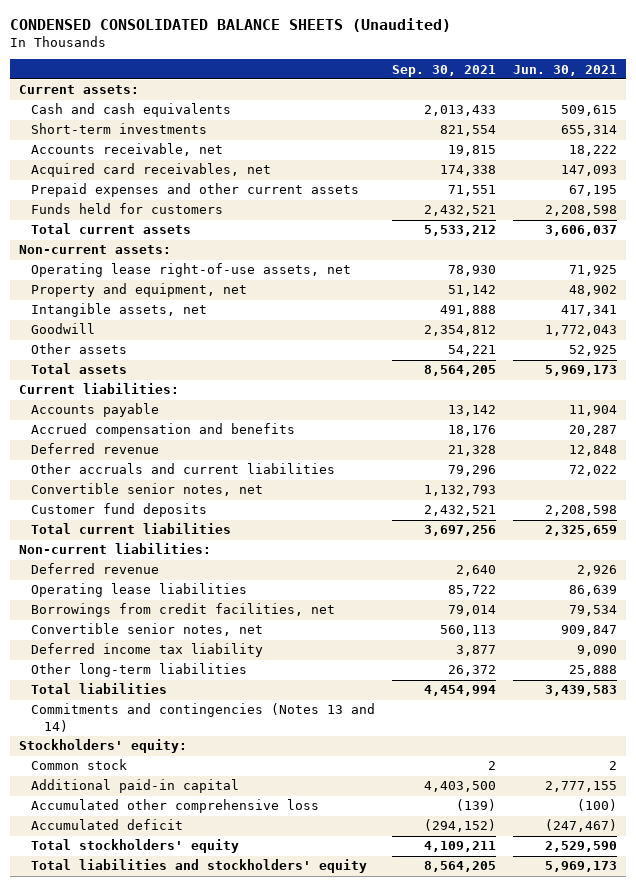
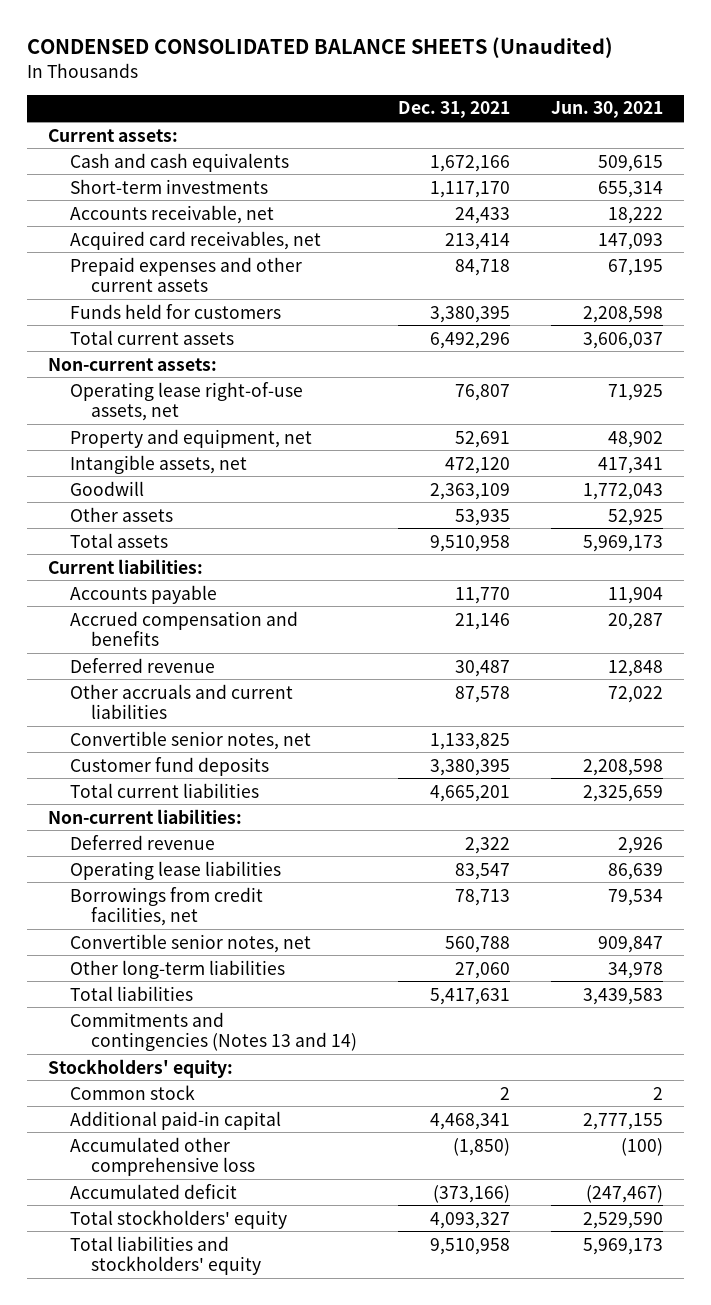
[392,64,497,77] Sep. 30, 2021 -> none
none -> [398,101,511,119] Dec. 31, 2021
[31,643,264,658] Deferred income tax liability -> none
[569,665,618,677] 25,888 -> [608,961,664,979] 34,978

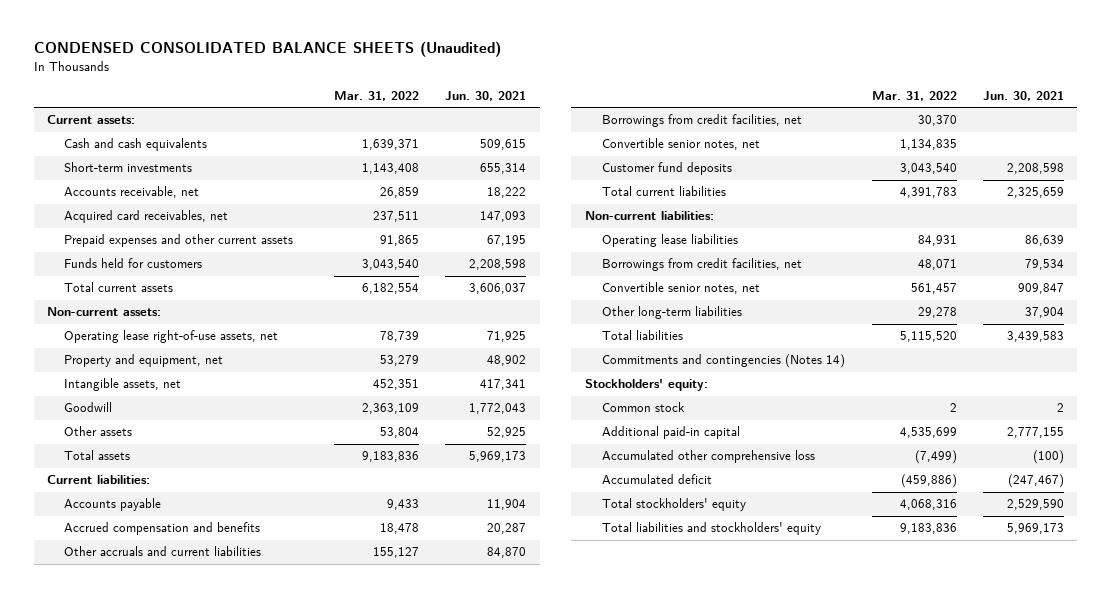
[398,101,511,119] Dec. 31, 2021 -> none
none -> [333,90,419,101] Mar. 31, 2022
[69,657,215,673] Deferred revenue -> none
[608,685,664,703] 72,022 -> [487,547,527,559] 84,870
none -> [602,114,803,128] Borrowings from credit facilities, net
[69,834,215,850] Deferred revenue -> none
[608,961,664,979] 34,978 -> [1025,307,1065,319] 37,904
[69,1011,357,1052] Commitments and contingencies (Notes 13 and 14) -> [602,354,846,369] Commitments and contingencies (Notes 14)

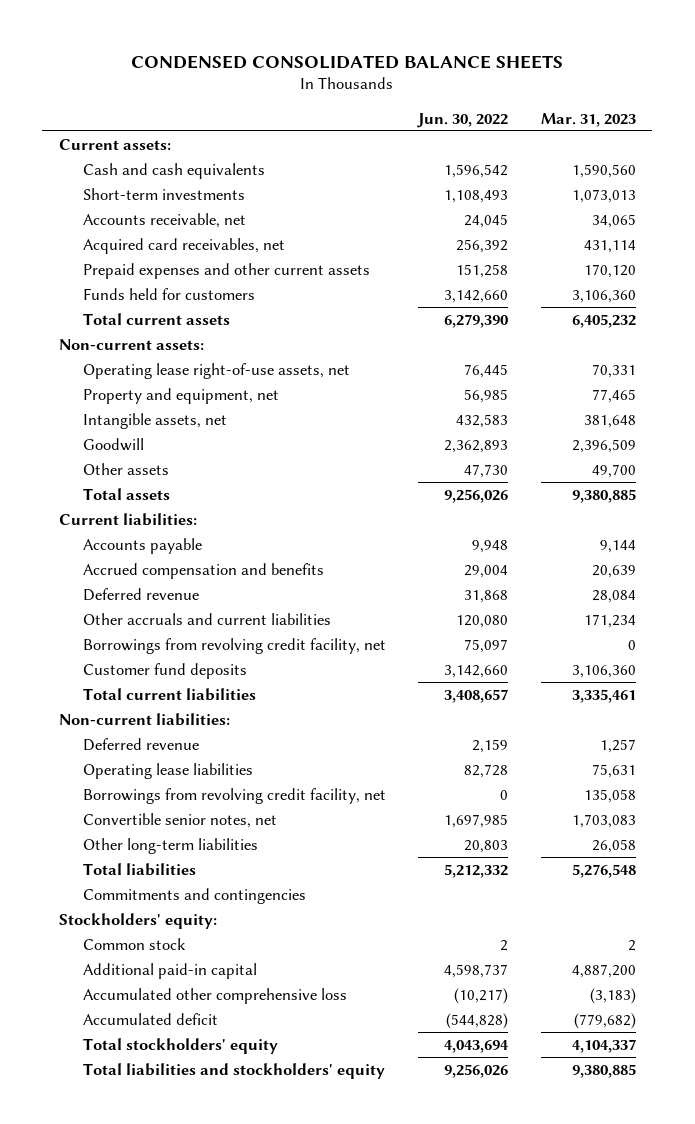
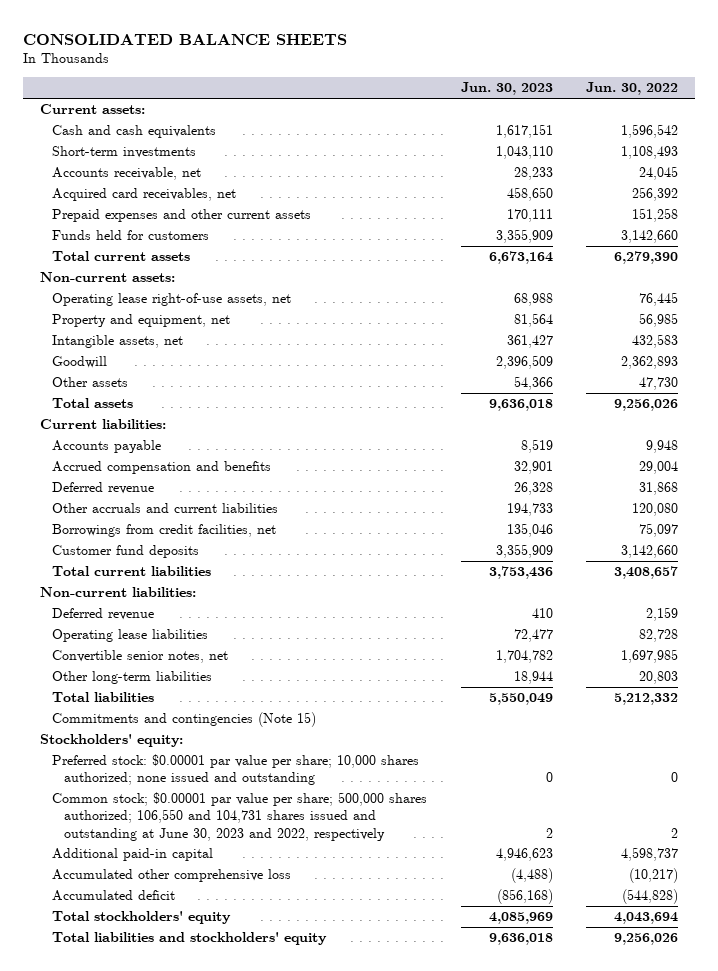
[131,54,564,69] CONDENSED CONSOLIDATED BALANCE SHEETS -> [22,33,347,45] CONSOLIDATED BALANCE SHEETS
[540,112,636,127] Mar. 31, 2023 -> none
none -> [460,82,553,96] Jun. 30, 2023
[82,637,386,654] Borrowings from revolving credit facility, net -> [51,524,276,538] Borrowings from credit facilities, net
[82,787,386,804] Borrowings from revolving credit facility, net -> none
[82,887,306,904] Commitments and contingencies -> [51,712,316,728] Commitments and contingencies (Note 15)
none -> [51,754,419,786] Preferred stock: $0.00001 par value per share; 10,000 shares authorized; none issued and outstanding
[82,937,186,950] Common stock -> [51,792,427,841] Common stock; $0.00001 par value per share; 500,000 shares authorized; 106,550 and 104,731 shares issued and outstanding at June 30, 2023 and 2022, respectively

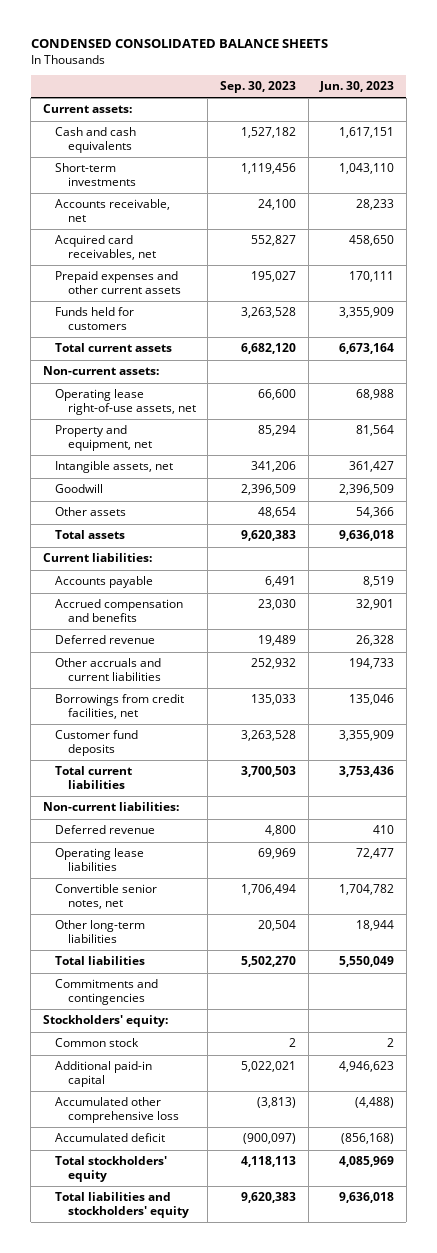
[22,33,347,45] CONSOLIDATED BALANCE SHEETS -> [30,39,328,49] CONDENSED CONSOLIDATED BALANCE SHEETS
[586,82,679,96] Jun. 30, 2022 -> none
none -> [219,81,296,94] Sep. 30, 2023
[51,712,316,728] Commitments and contingencies (Note 15) -> [55,979,159,1006] Commitments and contingencies
[51,754,419,786] Preferred stock: $0.00001 par value per share; 10,000 shares authorized; none issued and outstanding -> none
[51,792,427,841] Common stock; $0.00001 par value per share; 500,000 shares authorized; 106,550 and 104,731 shares issued and outstanding at June 30, 2023 and 2022, respectively -> [55,1038,140,1048] Common stock

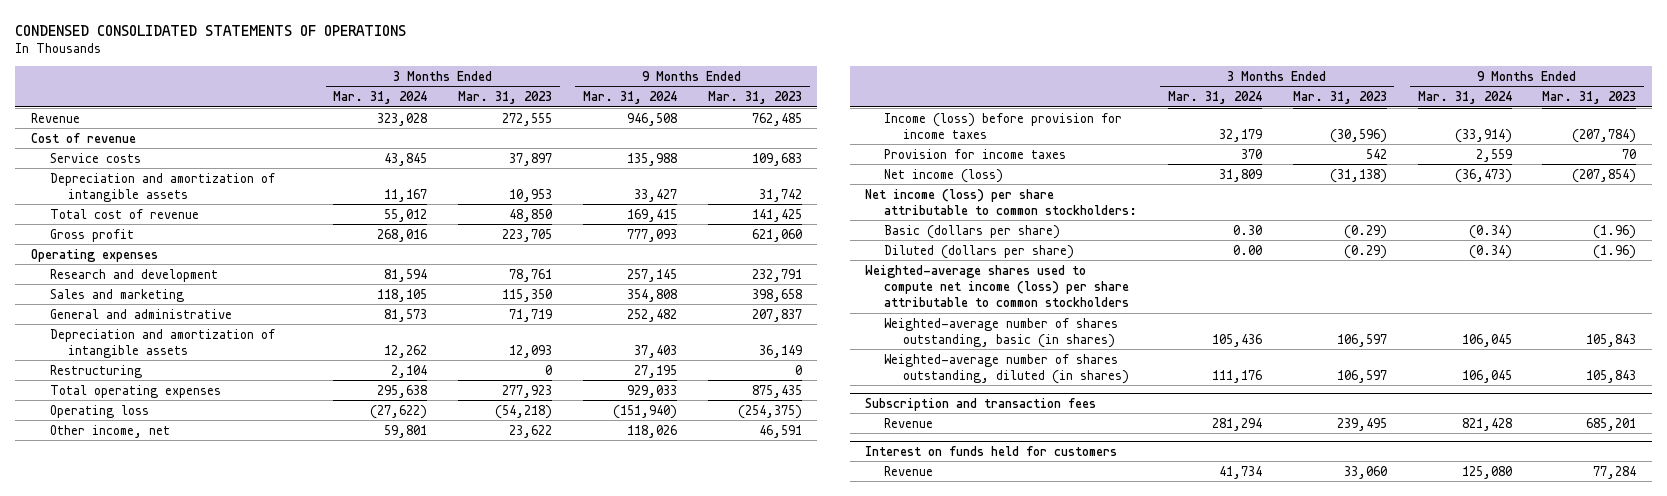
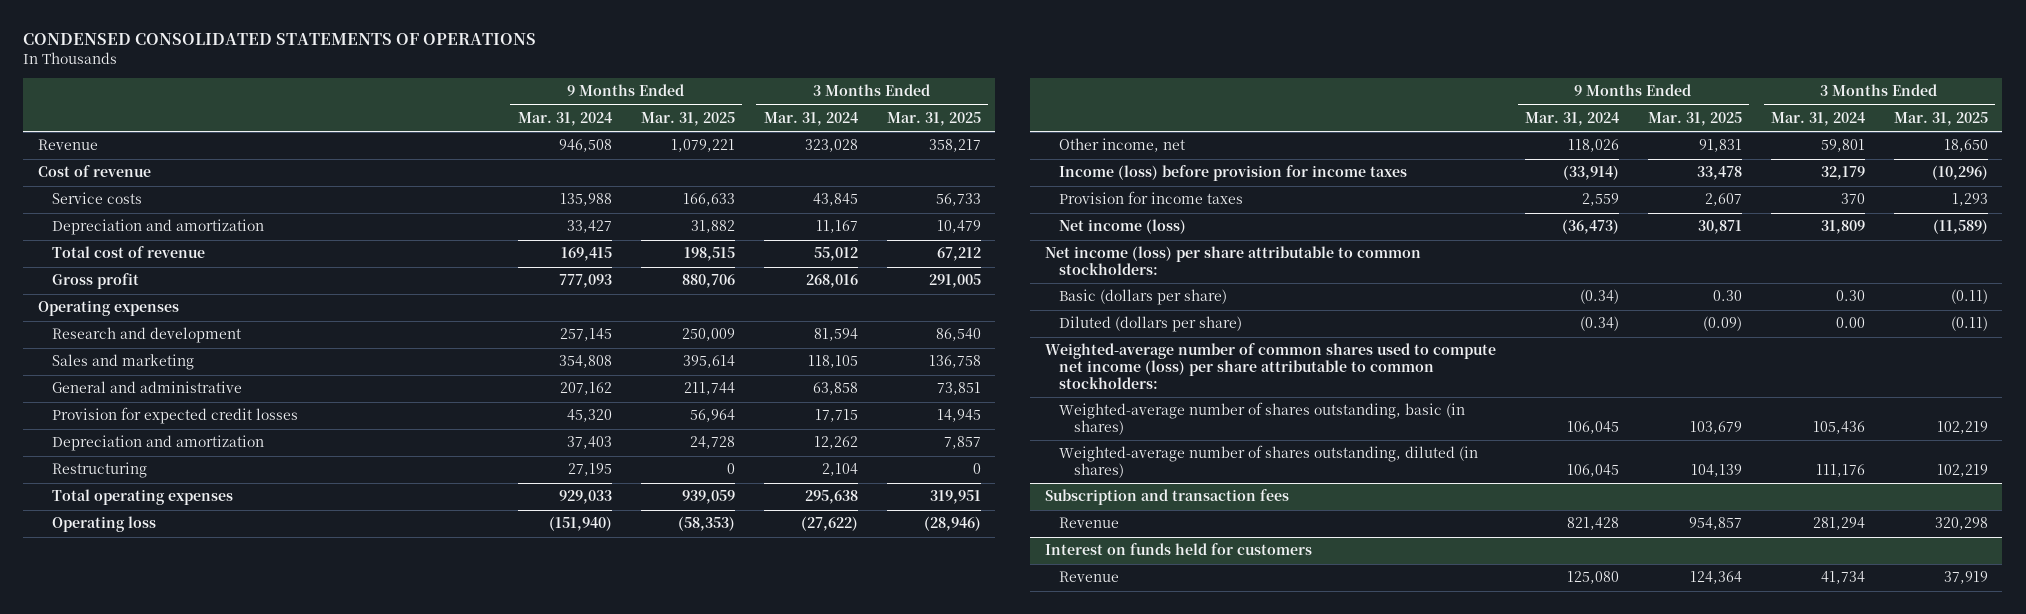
[458,91,553,105] Mar. 31, 2023 -> none
[707,91,802,105] Mar. 31, 2023 -> none
none -> [640,112,735,127] Mar. 31, 2025
none -> [886,112,981,127] Mar. 31, 2025
[49,172,275,202] Depreciation and amortization of intangible assets -> [52,219,265,236] Depreciation and amortization
[384,308,428,322] 81,573 -> [812,382,858,396] 63,858
[627,308,678,322] 252,482 -> [559,382,612,396] 207,162
none -> [52,407,299,425] Provision for expected credit losses
[49,328,275,358] Depreciation and amortization of intangible assets -> [52,435,265,452] Depreciation and amortization
[865,264,1130,308] Weighted-average shares used to compute net income (loss) per share attributable to common stockholders -> [1044,343,1496,390] Weighted-average number of common shares used to compute net income (loss) per share attributable to common stockholders:

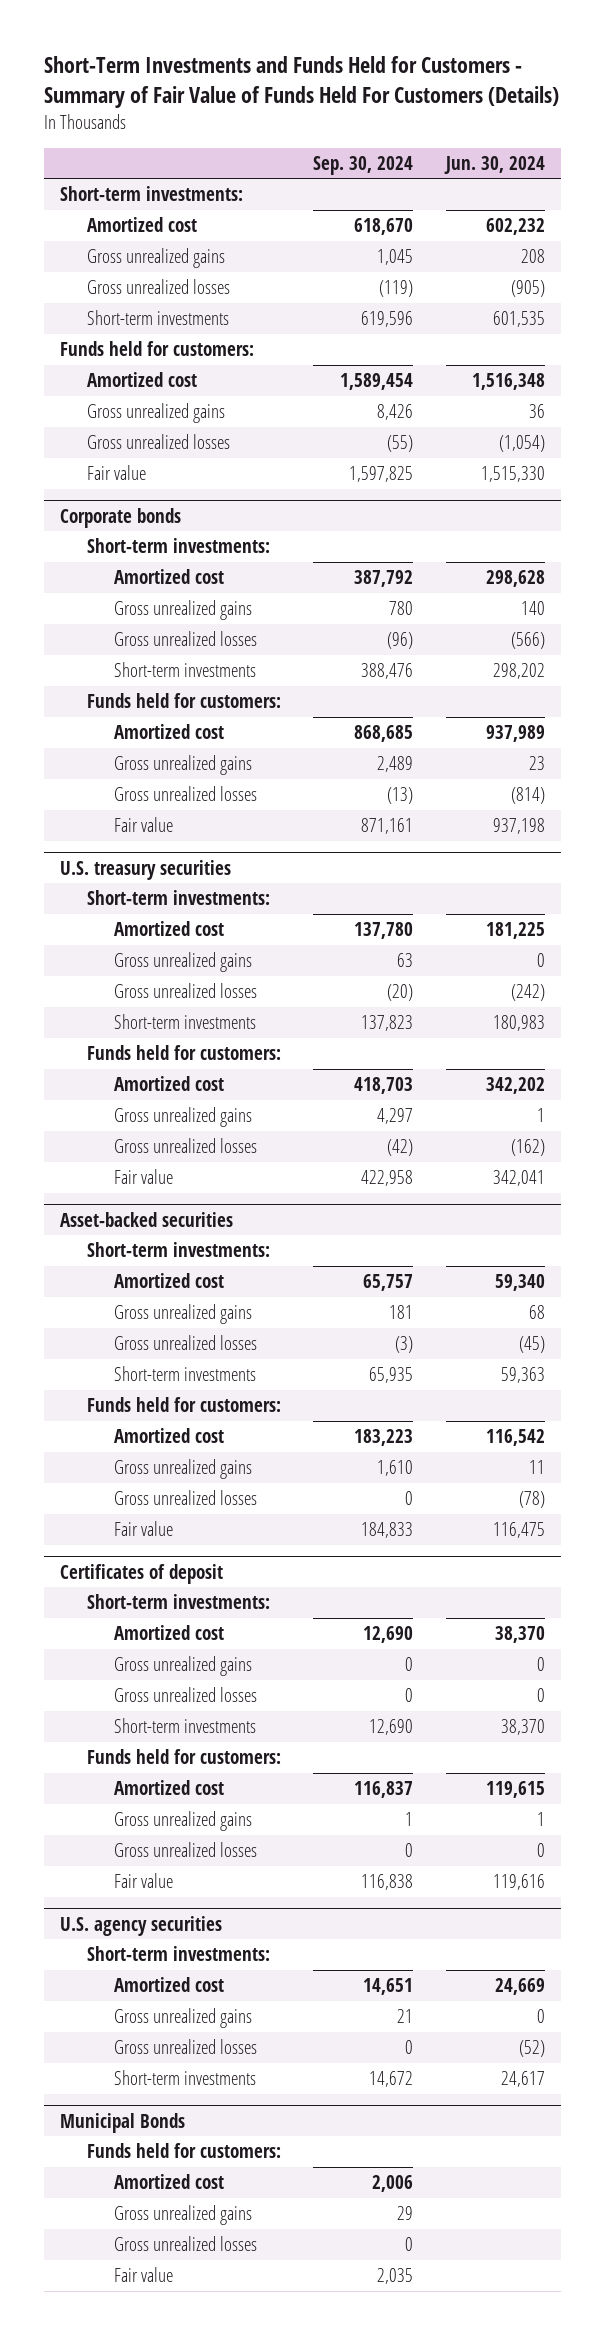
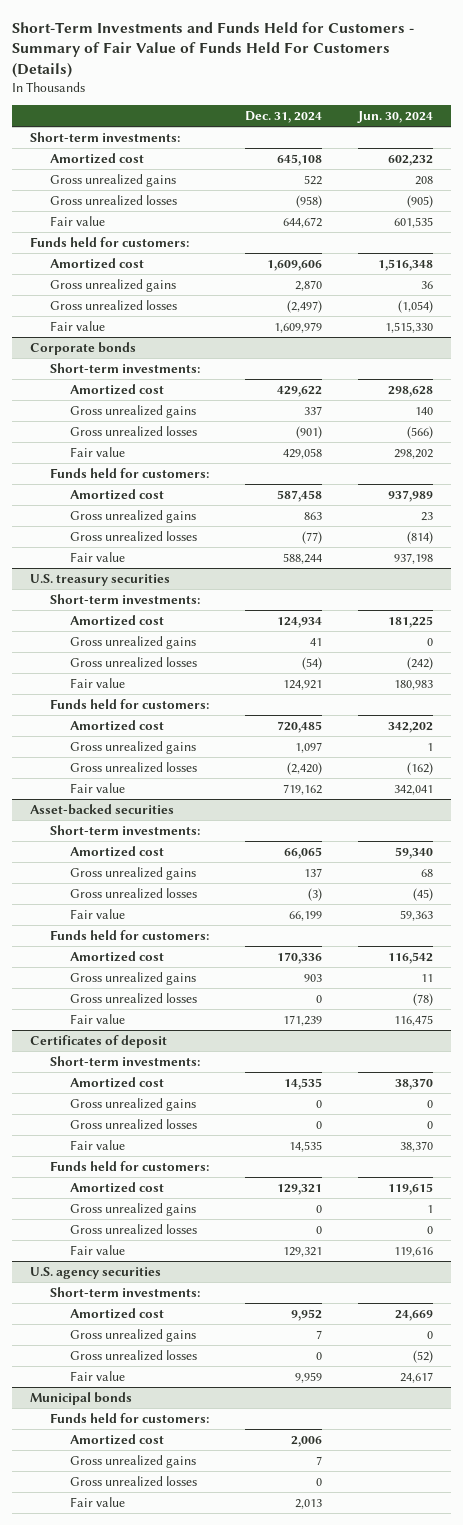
[313,155,414,175] Sep. 30, 2024 -> none
none -> [244,111,322,124] Dec. 31, 2024
[86,310,229,326] Short-term investments -> [49,215,105,226] Fair value
[113,662,256,678] Short-term investments -> [69,446,125,457] Fair value
[113,1014,256,1030] Short-term investments -> [69,677,125,688] Fair value
[113,1366,256,1382] Short-term investments -> [69,908,125,919] Fair value
[113,1718,256,1734] Short-term investments -> [69,1139,125,1150] Fair value
[113,2070,256,2086] Short-term investments -> [69,1370,125,1381] Fair value
[59,2112,185,2133] Municipal Bonds -> [29,1391,132,1405] Municipal bonds

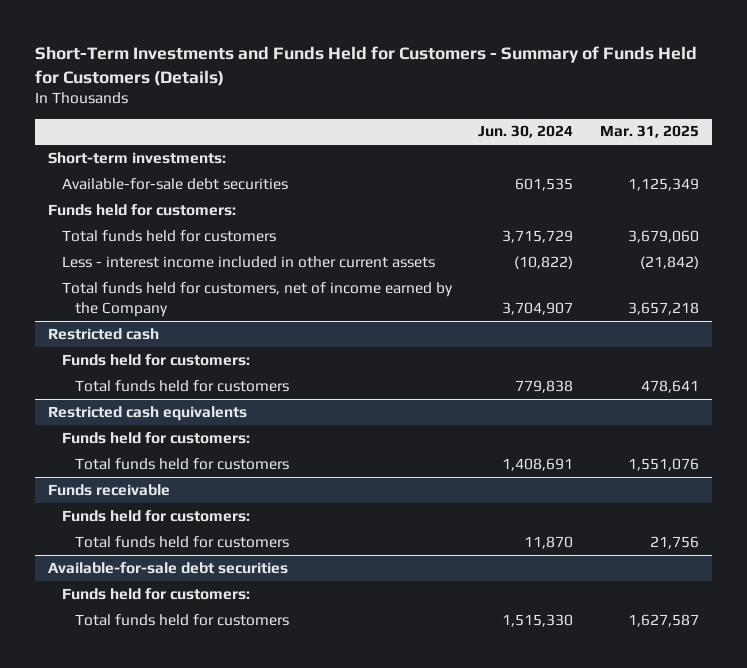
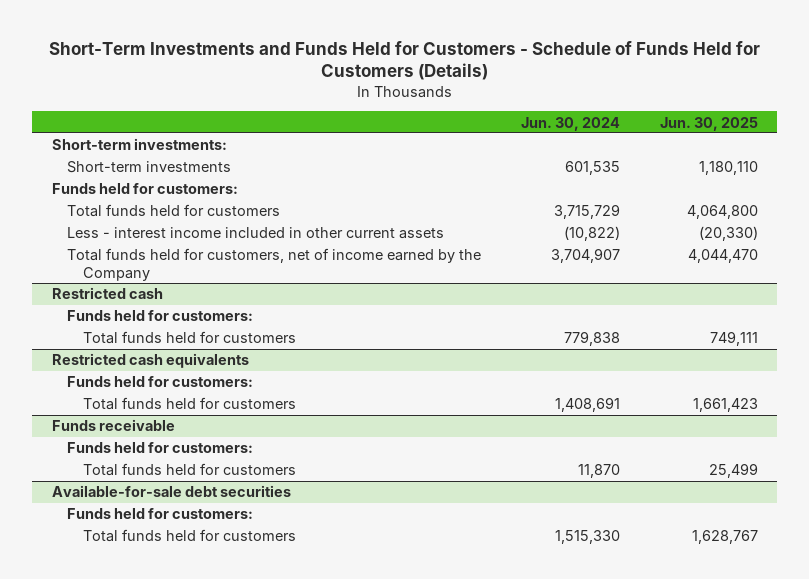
[35,45,698,86] Short-Term Investments and Funds Held for Customers - Summary of Funds Held for Customers (Details) -> [48,40,760,81] Short-Term Investments and Funds Held for Customers - Schedule of Funds Held for Customers (Details)
[599,125,699,139] Mar. 31, 2025 -> none
none -> [659,116,758,131] Jun. 30, 2025
[61,177,288,190] Available-for-sale debt securities -> [67,161,232,174] Short-term investments

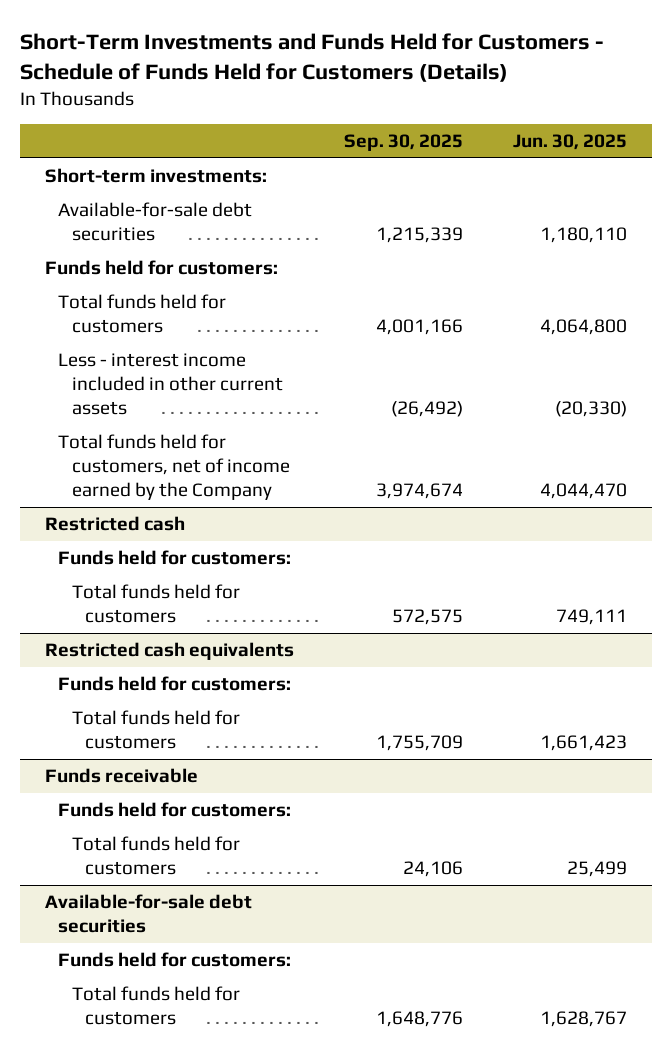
[520,116,620,131] Jun. 30, 2024 -> none
none -> [343,134,463,152] Sep. 30, 2025
[67,161,232,174] Short-term investments -> [58,202,253,242] Available-for-sale debt securities

